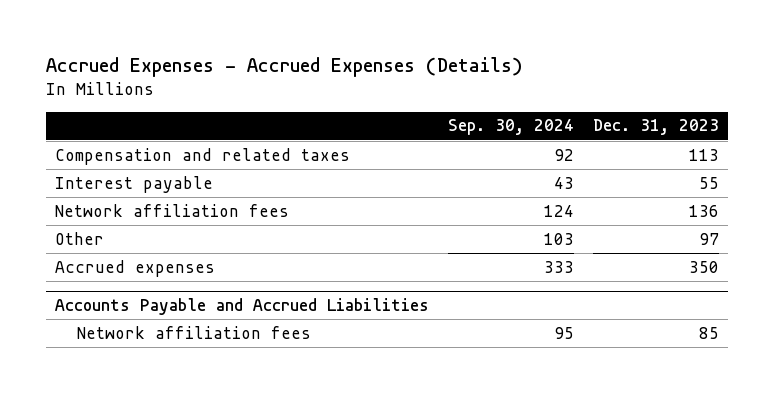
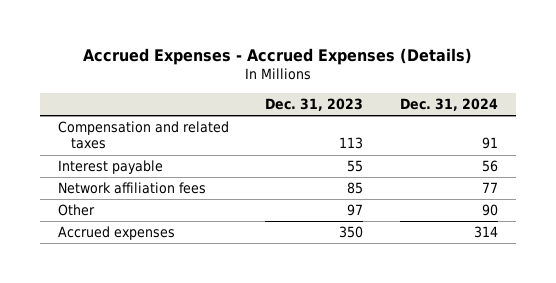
[447,119,574,136] Sep. 30, 2024 -> none
none -> [399,97,498,111] Dec. 31, 2024
[688,204,719,217] 136 -> [347,182,364,195] 85
[55,297,430,315] Accounts Payable and Accrued Liabilities -> none
[77,325,312,339] Network affiliation fees -> none

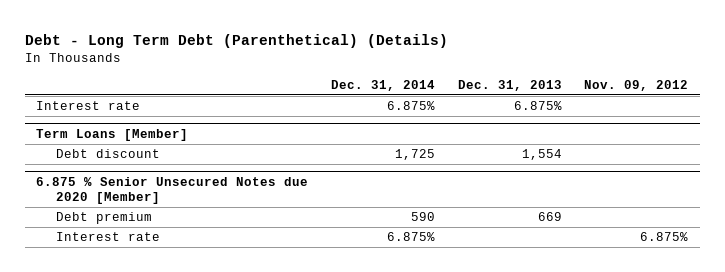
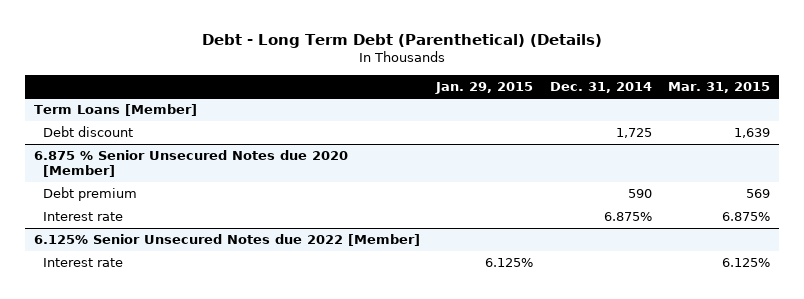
[457,79,562,91] Dec. 31, 2013 -> none
[584,79,689,91] Nov. 09, 2012 -> none
none -> [435,81,534,94] Jan. 29, 2015
none -> [668,81,771,93] Mar. 31, 2015
[36,101,141,111] Interest rate -> none
none -> [33,233,420,246] 6.125% Senior Unsecured Notes due 2022 [Member]
none -> [43,257,124,267] Interest rate

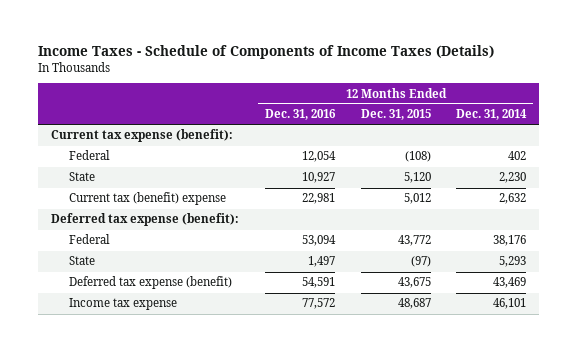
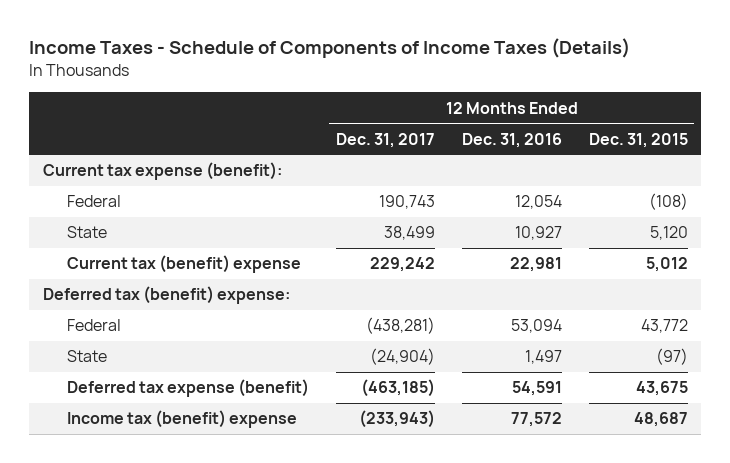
[456,109,528,121] Dec. 31, 2014 -> none
none -> [335,132,435,148] Dec. 31, 2017
[50,213,239,227] Deferred tax expense (benefit): -> [42,286,290,305] Deferred tax (benefit) expense:
[68,298,177,311] Income tax expense -> [66,410,297,429] Income tax (benefit) expense

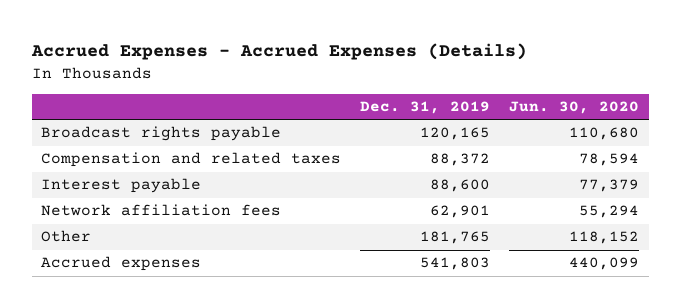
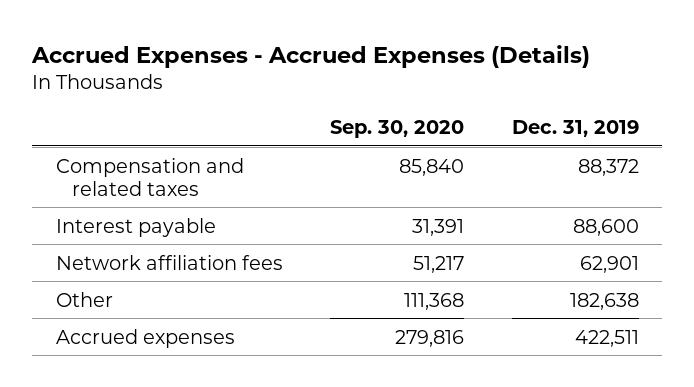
[509,101,640,115] Jun. 30, 2020 -> none
none -> [330,120,465,139] Sep. 30, 2020
[41,126,282,142] Broadcast rights payable -> none
[420,231,491,245] 181,765 -> [569,292,639,310] 182,638
[420,257,491,271] 541,803 -> [574,329,639,347] 422,511

